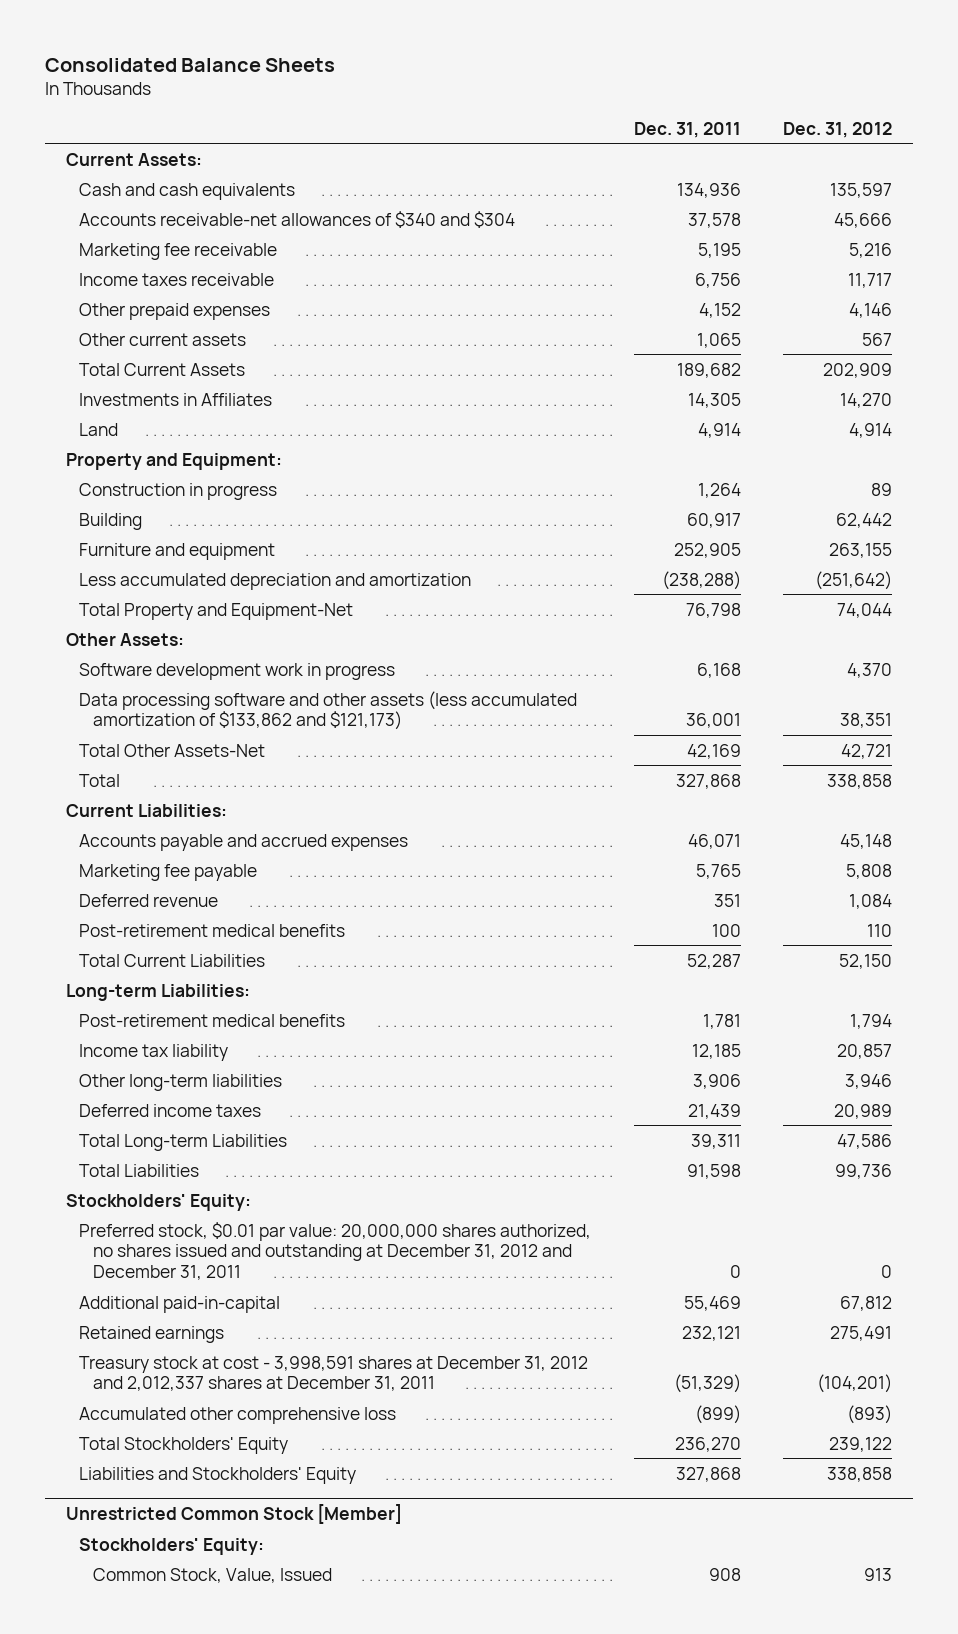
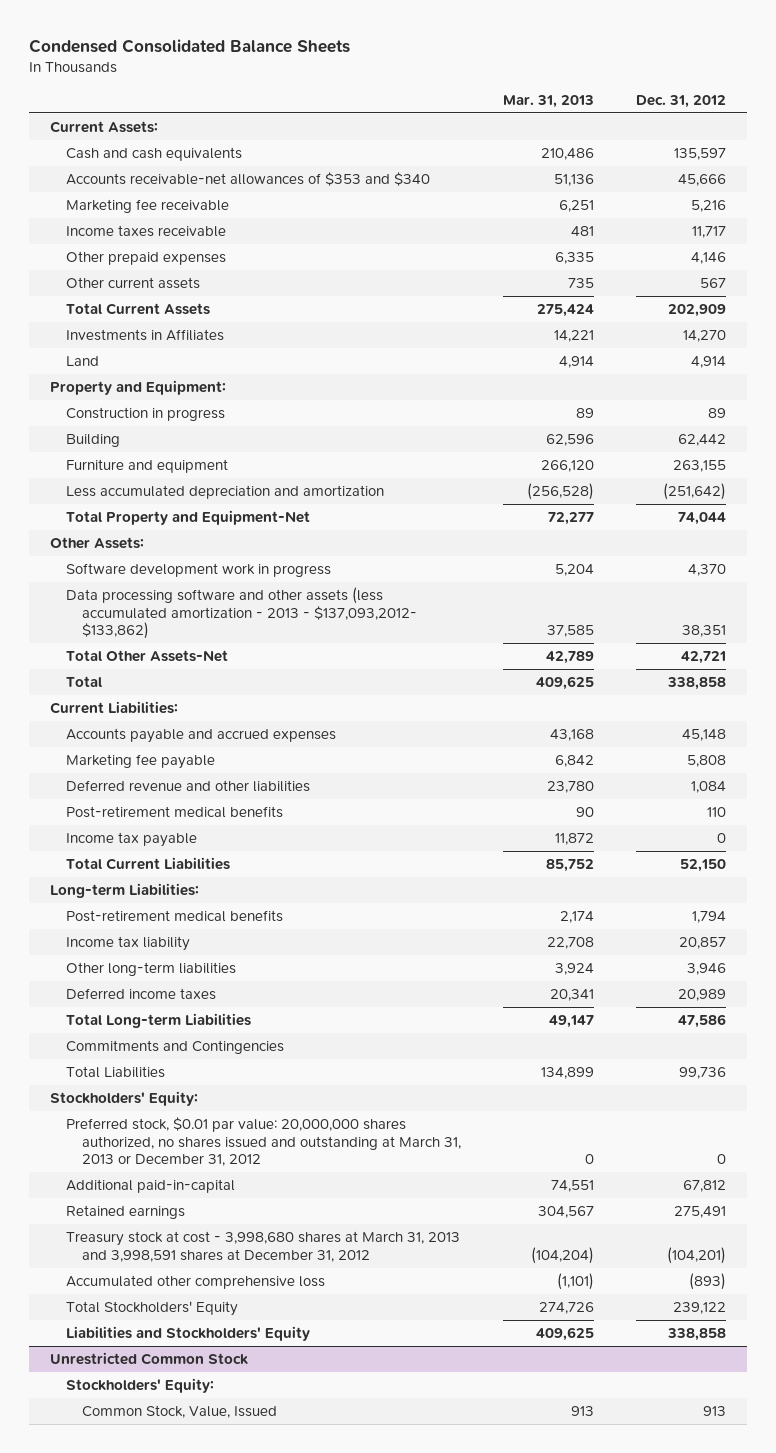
[44,57,335,72] Consolidated Balance Sheets -> [29,39,351,54] Condensed Consolidated Balance Sheets
[633,121,741,138] Dec. 31, 2011 -> none
none -> [503,94,595,108] Mar. 31, 2013
[79,210,516,228] Accounts receivable-net allowances of $340 and $304 -> [66,172,431,187] Accounts receivable-net allowances of $353 and $340
[79,690,578,731] Data processing software and other assets (less accumulated amortization of $133,862 and $121,173) -> [66,587,417,640] Data processing software and other assets (less accumulated amortization - 2013 - $137,093,2012- $133,862)
[79,893,219,907] Deferred revenue -> [66,780,311,793] Deferred revenue and other liabilities
none -> [66,832,198,848] Income tax payable
none -> [66,1040,285,1055] Commitments and Contingencies
[79,1221,592,1280] Preferred stock, $0.01 par value: 20,000,000 shares authorized, no shares issued and outstanding at December 31, 2012 and December 31, 2011 -> [66,1117,461,1167] Preferred stock, $0.01 par value: 20,000,000 shares authorized, no shares issued and outstanding at March 31, 2013 or December 31, 2012
[79,1355,589,1392] Treasury stock at cost - 3,998,591 shares at December 31, 2012 and 2,012,337 shares at December 31, 2011 -> [66,1231,461,1262] Treasury stock at cost - 3,998,680 shares at March 31, 2013 and 3,998,591 shares at December 31, 2012
[65,1503,402,1524] Unrestricted Common Stock [Member] -> [50,1352,249,1366] Unrestricted Common Stock

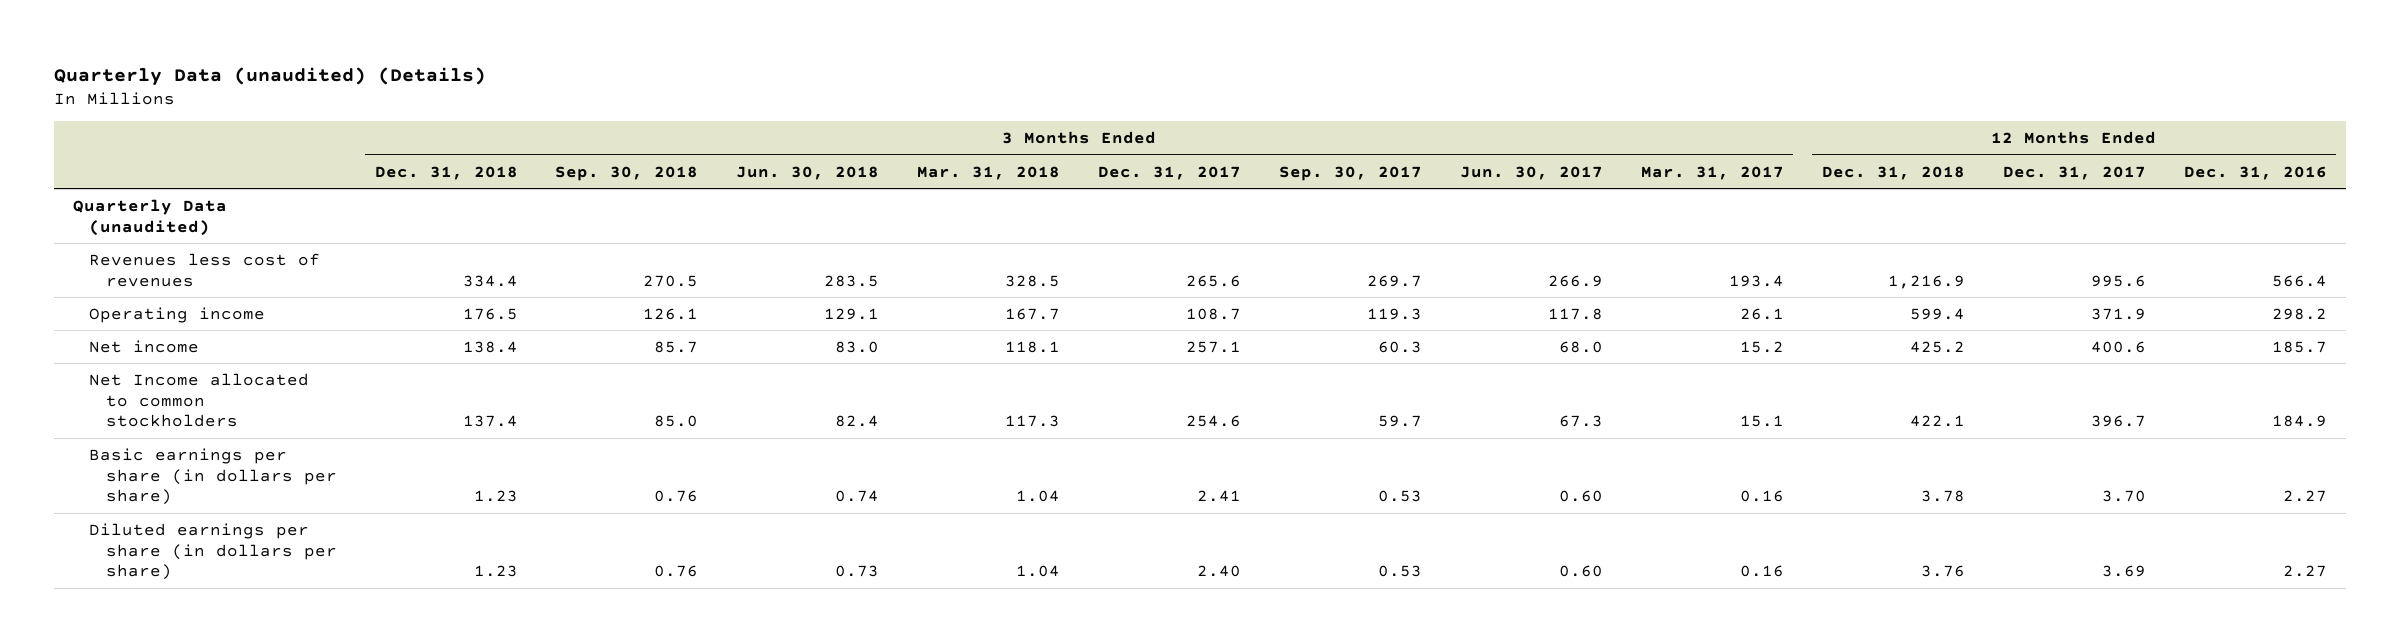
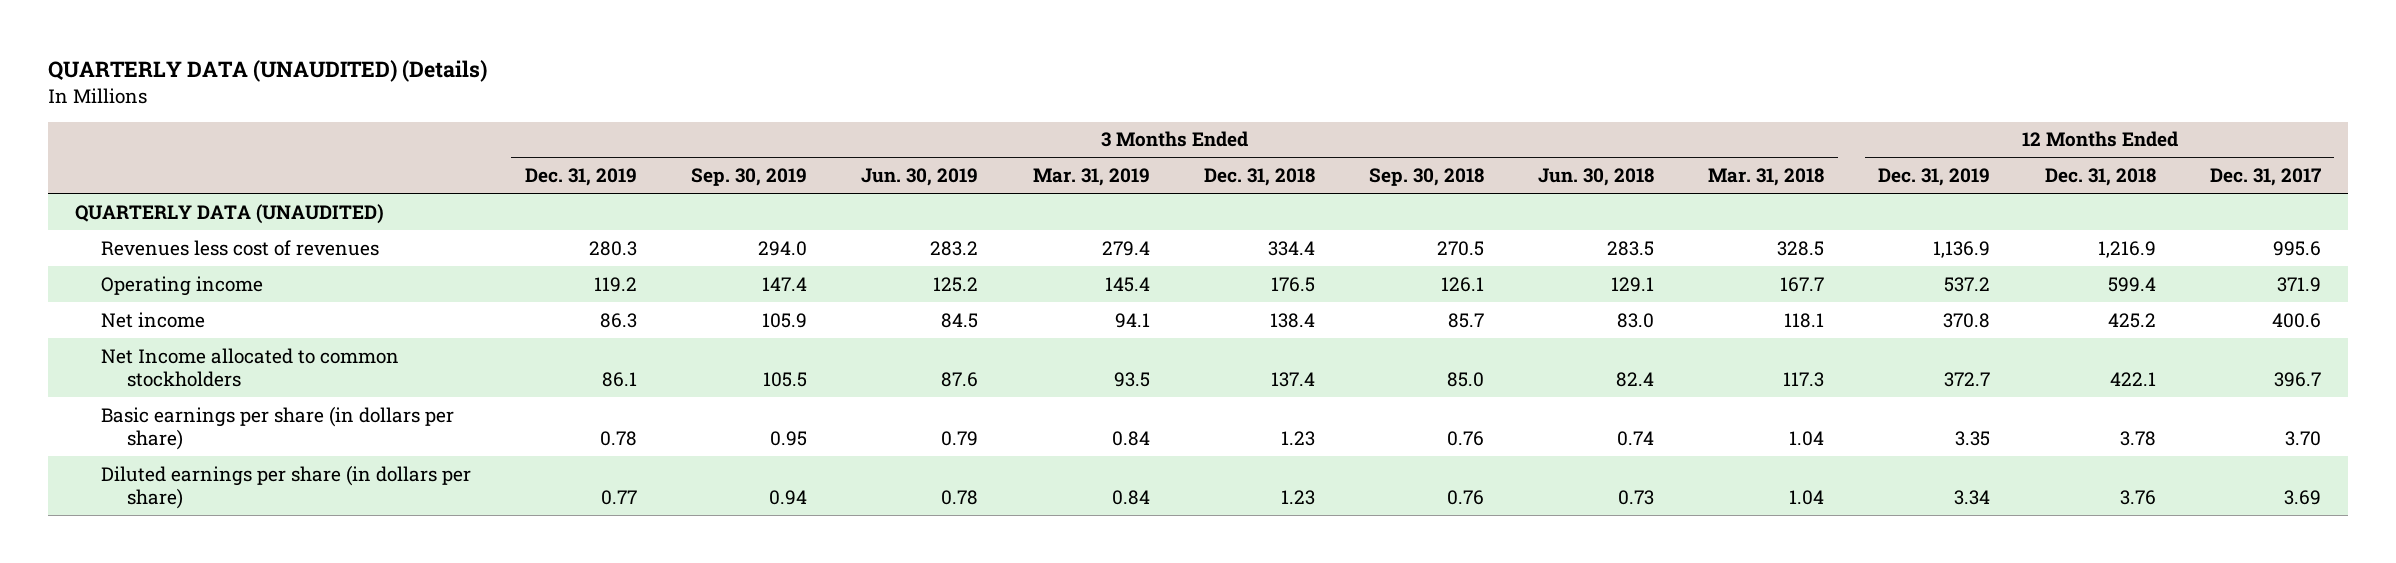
[53,66,486,86] Quarterly Data (unaudited) (Details) -> [47,60,487,83] QUARTERLY DATA (UNAUDITED) (Details)
[1098,165,1242,180] Dec. 31, 2017 -> none
[1279,165,1423,181] Sep. 30, 2017 -> none
[1459,165,1603,180] Jun. 30, 2017 -> none
[1640,165,1784,180] Mar. 31, 2017 -> none
[2183,165,2327,180] Dec. 31, 2016 -> none
none -> [524,168,637,187] Dec. 31, 2019
none -> [691,168,808,187] Sep. 30, 2019
none -> [861,168,979,187] Jun. 30, 2019
none -> [1032,168,1150,187] Mar. 31, 2019
none -> [1878,168,1991,187] Dec. 31, 2019
[72,198,227,236] Quarterly Data (unaudited) -> [74,203,384,224] QUARTERLY DATA (UNAUDITED)

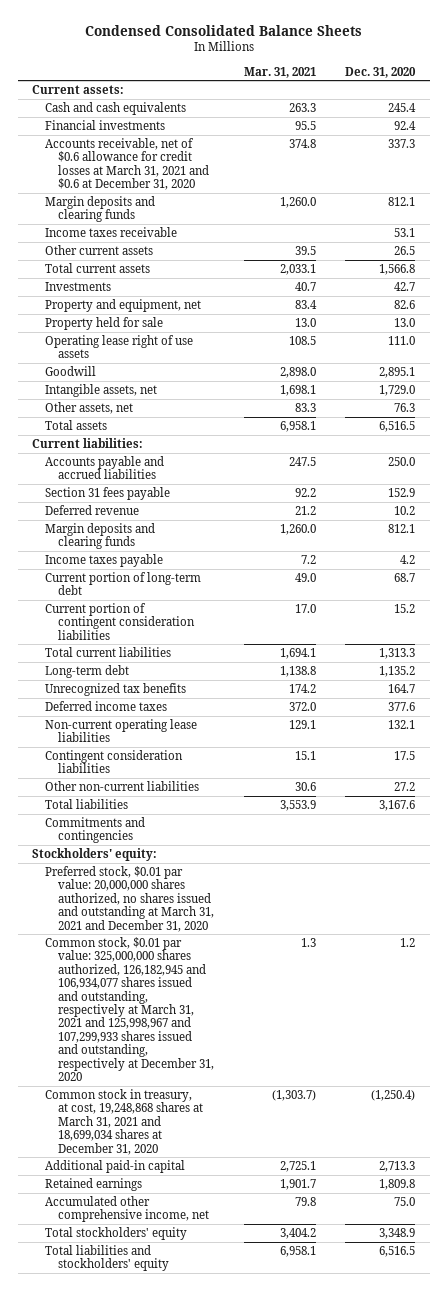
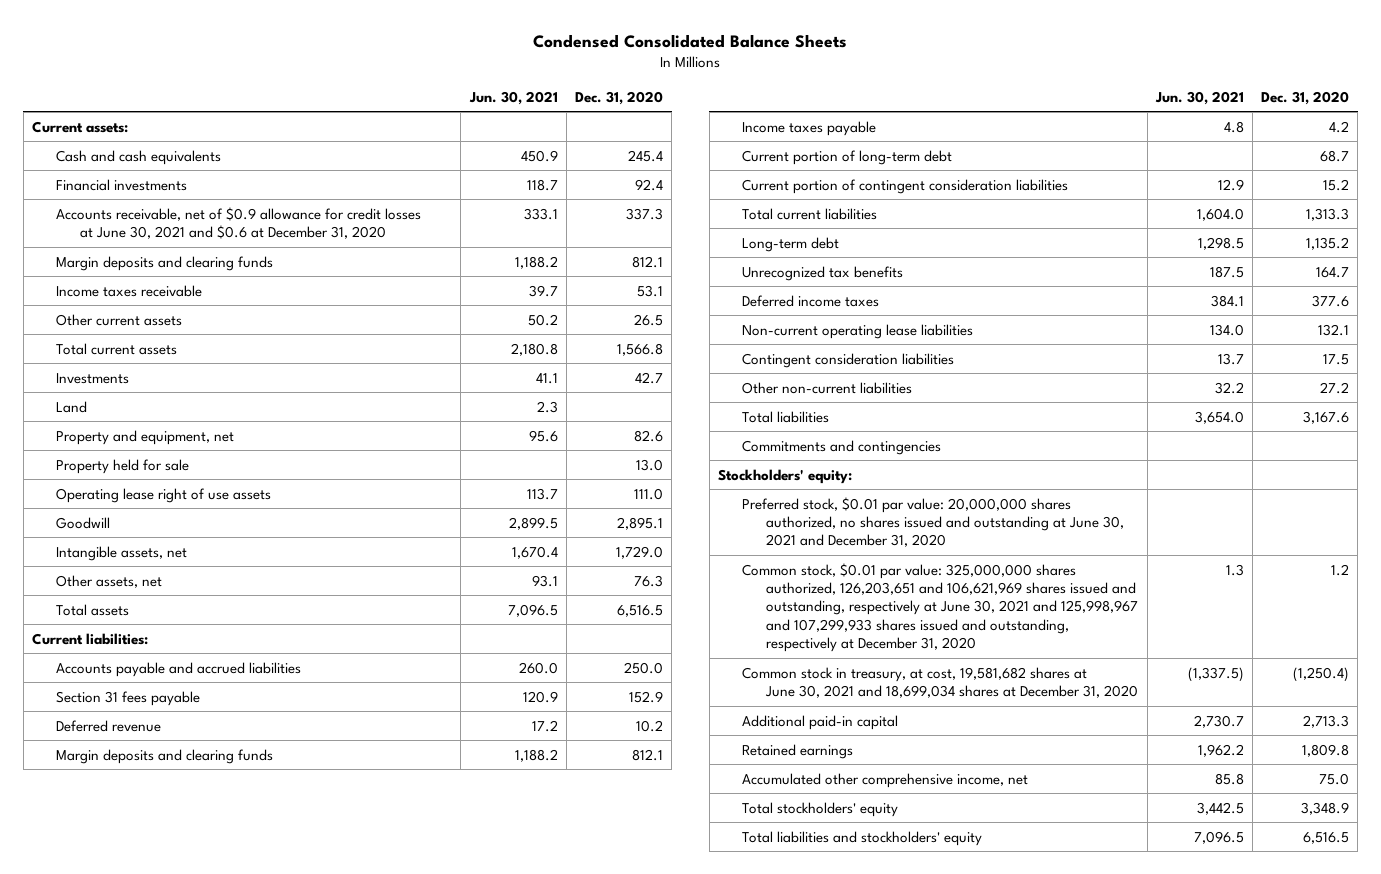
[243,66,316,78] Mar. 31, 2021 -> none
none -> [468,90,558,105] Jun. 30, 2021
[45,137,210,191] Accounts receivable, net of $0.6 allowance for credit losses at March 31, 2021 and $0.6 at December 31, 2020 -> [56,206,422,239] Accounts receivable, net of $0.9 allowance for credit losses at June 30, 2021 and $0.6 at December 31, 2020
none -> [56,400,88,413] Land
[45,865,215,932] Preferred stock, $0.01 par value: 20,000,000 shares authorized, no shares issued and outstanding at March 31, 2021 and December 31, 2020 -> [742,496,1125,548] Preferred stock, $0.01 par value: 20,000,000 shares authorized, no shares issued and outstanding at June 30, 2021 and December 31, 2020
[45,936,215,1082] Common stock, $0.01 par value: 325,000,000 shares authorized, 126,182,945 and 106,934,077 shares issued and outstanding, respectively at March 31, 2021 and 125,998,967 and 107,299,933 shares issued and outstanding, respectively at December 31, 2020 -> [742,562,1139,653] Common stock, $0.01 par value: 325,000,000 shares authorized, 126,203,651 and 106,621,969 shares issued and outstanding, respectively at June 30, 2021 and 125,998,967 and 107,299,933 shares issued and outstanding, respectively at December 31, 2020
[45,1088,204,1155] Common stock in treasury, at cost, 19,248,868 shares at March 31, 2021 and 18,699,034 shares at December 31, 2020 -> [742,666,1139,698] Common stock in treasury, at cost, 19,581,682 shares at June 30, 2021 and 18,699,034 shares at December 31, 2020

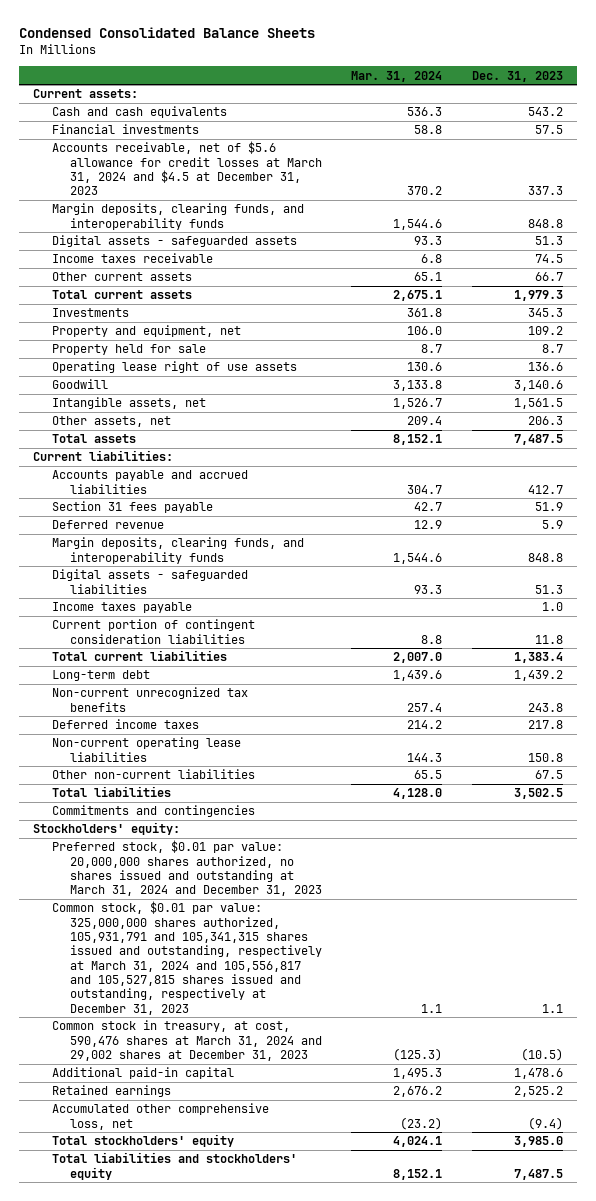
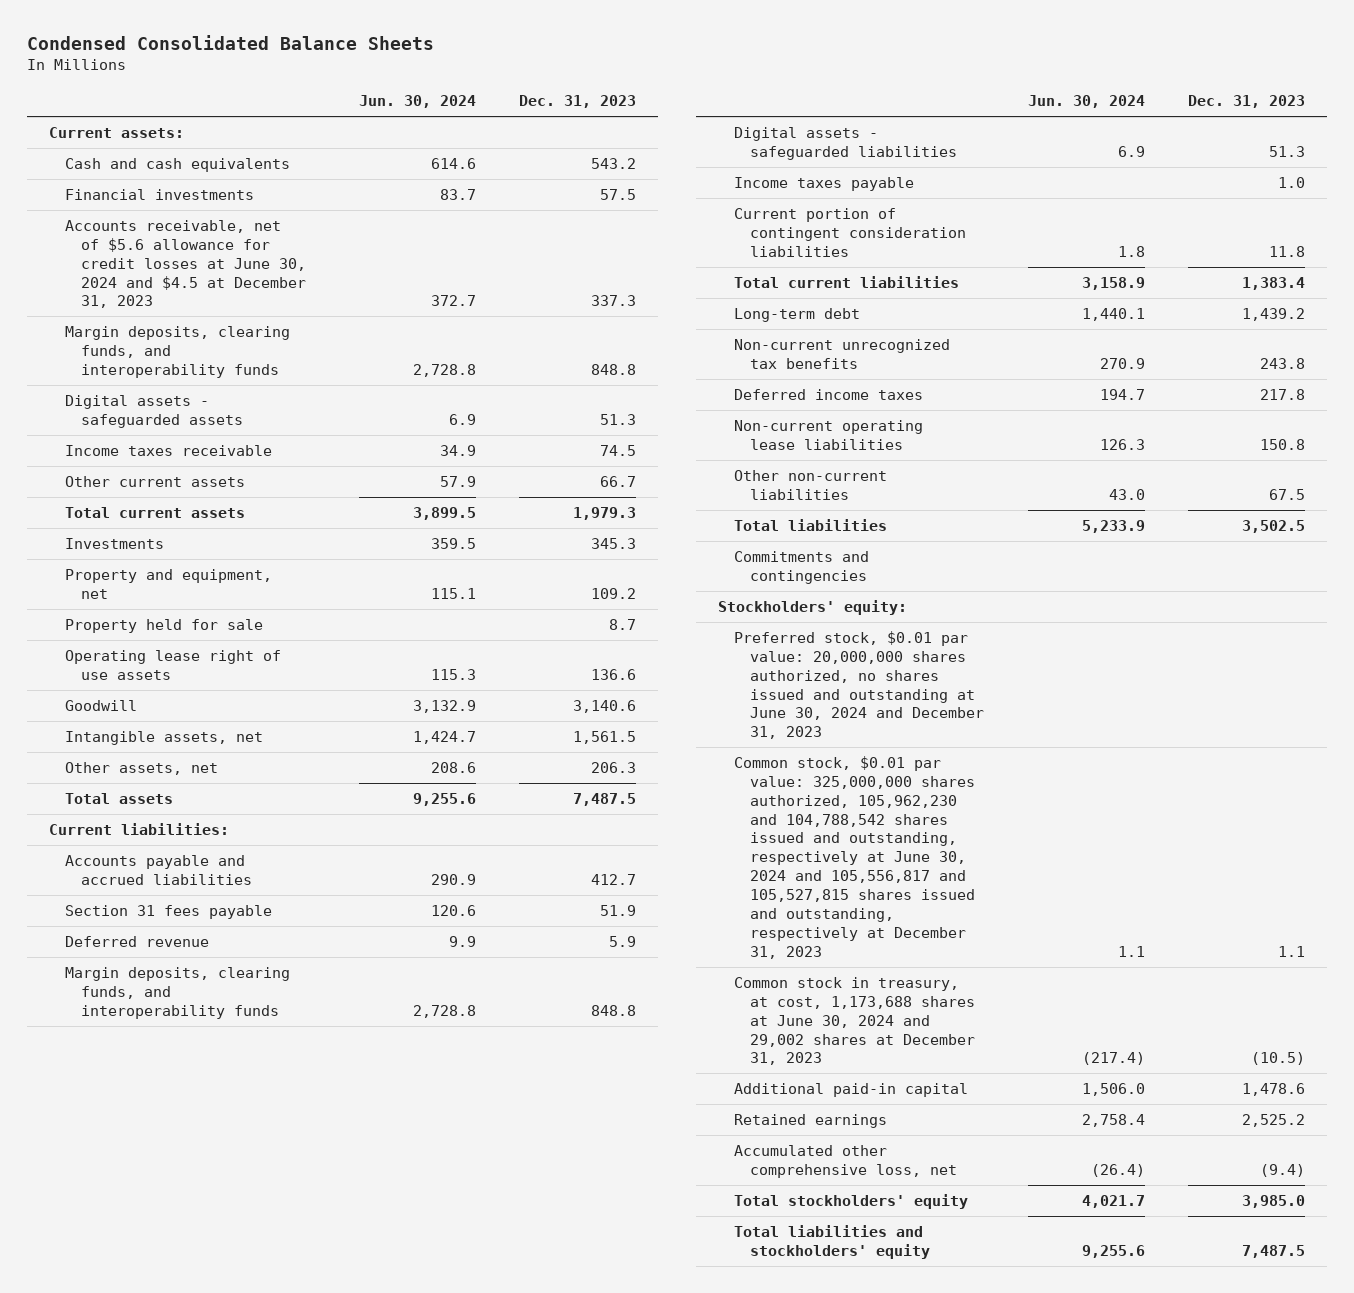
[351,70,443,82] Mar. 31, 2024 -> none
none -> [358,95,476,109] Jun. 30, 2024
[51,141,322,196] Accounts receivable, net of $5.6 allowance for credit losses at March 31, 2024 and $4.5 at December 31, 2023 -> [64,219,306,309] Accounts receivable, net of $5.6 allowance for credit losses at June 30, 2024 and $4.5 at December 31, 2023
[51,840,322,897] Preferred stock, $0.01 par value: 20,000,000 shares authorized, no shares issued and outstanding at March 31, 2024 and December 31, 2023 -> [733,630,984,740] Preferred stock, $0.01 par value: 20,000,000 shares authorized, no shares issued and outstanding at June 30, 2024 and December 31, 2023
[51,901,322,1015] Common stock, $0.01 par value: 325,000,000 shares authorized, 105,931,791 and 105,341,315 shares issued and outstanding, respectively at March 31, 2024 and 105,556,817 and 105,527,815 shares issued and outstanding, respectively at December 31, 2023 -> [733,755,975,959] Common stock, $0.01 par value: 325,000,000 shares authorized, 105,962,230 and 104,788,542 shares issued and outstanding, respectively at June 30, 2024 and 105,556,817 and 105,527,815 shares issued and outstanding, respectively at December 31, 2023
[51,1020,322,1062] Common stock in treasury, at cost, 590,476 shares at March 31, 2024 and 29,002 shares at December 31, 2023 -> [733,976,975,1066] Common stock in treasury, at cost, 1,173,688 shares at June 30, 2024 and 29,002 shares at December 31, 2023

